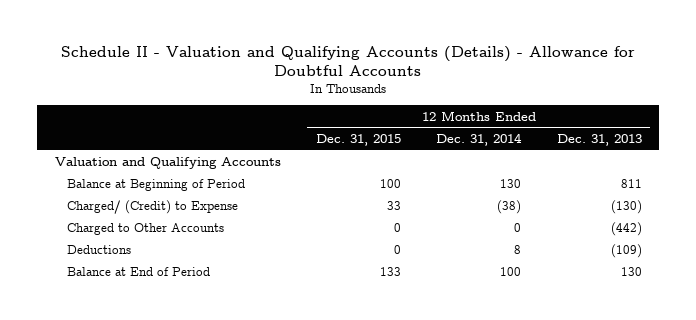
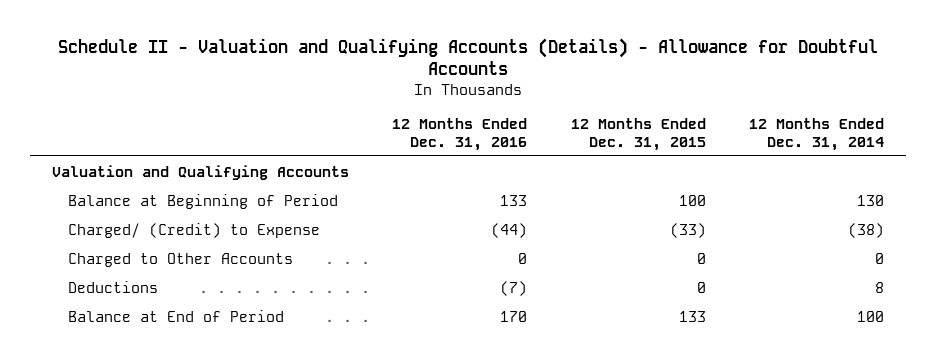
[556,133,642,146] Dec. 31, 2013 -> none
none -> [392,118,528,151] 12 Months Ended Dec. 31, 2016
[387,201,402,211] 33 -> [669,222,706,238] (33)

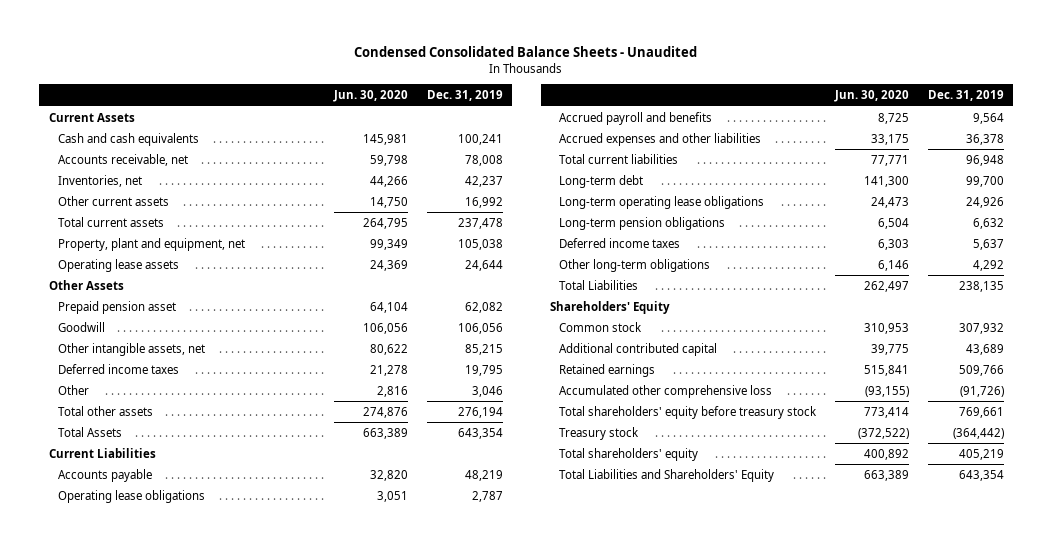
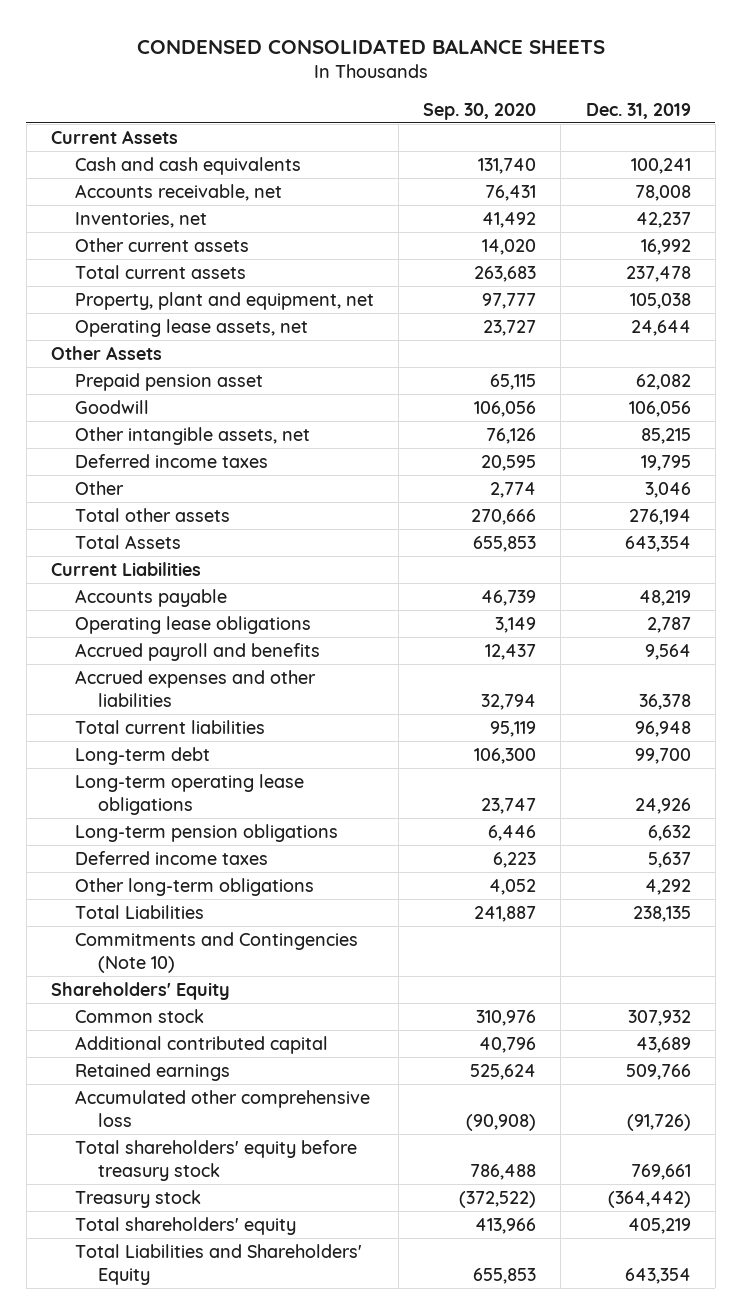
[354,46,698,58] Condensed Consolidated Balance Sheets - Unaudited -> [136,38,605,54] CONDENSED CONSOLIDATED BALANCE SHEETS
[332,90,408,103] Jun. 30, 2020 -> none
none -> [423,102,537,120] Sep. 30, 2020
[57,258,179,272] Operating lease assets -> [74,318,308,337] Operating lease assets, net
none -> [74,931,358,973] Commitments and Contingencies (Note 10)

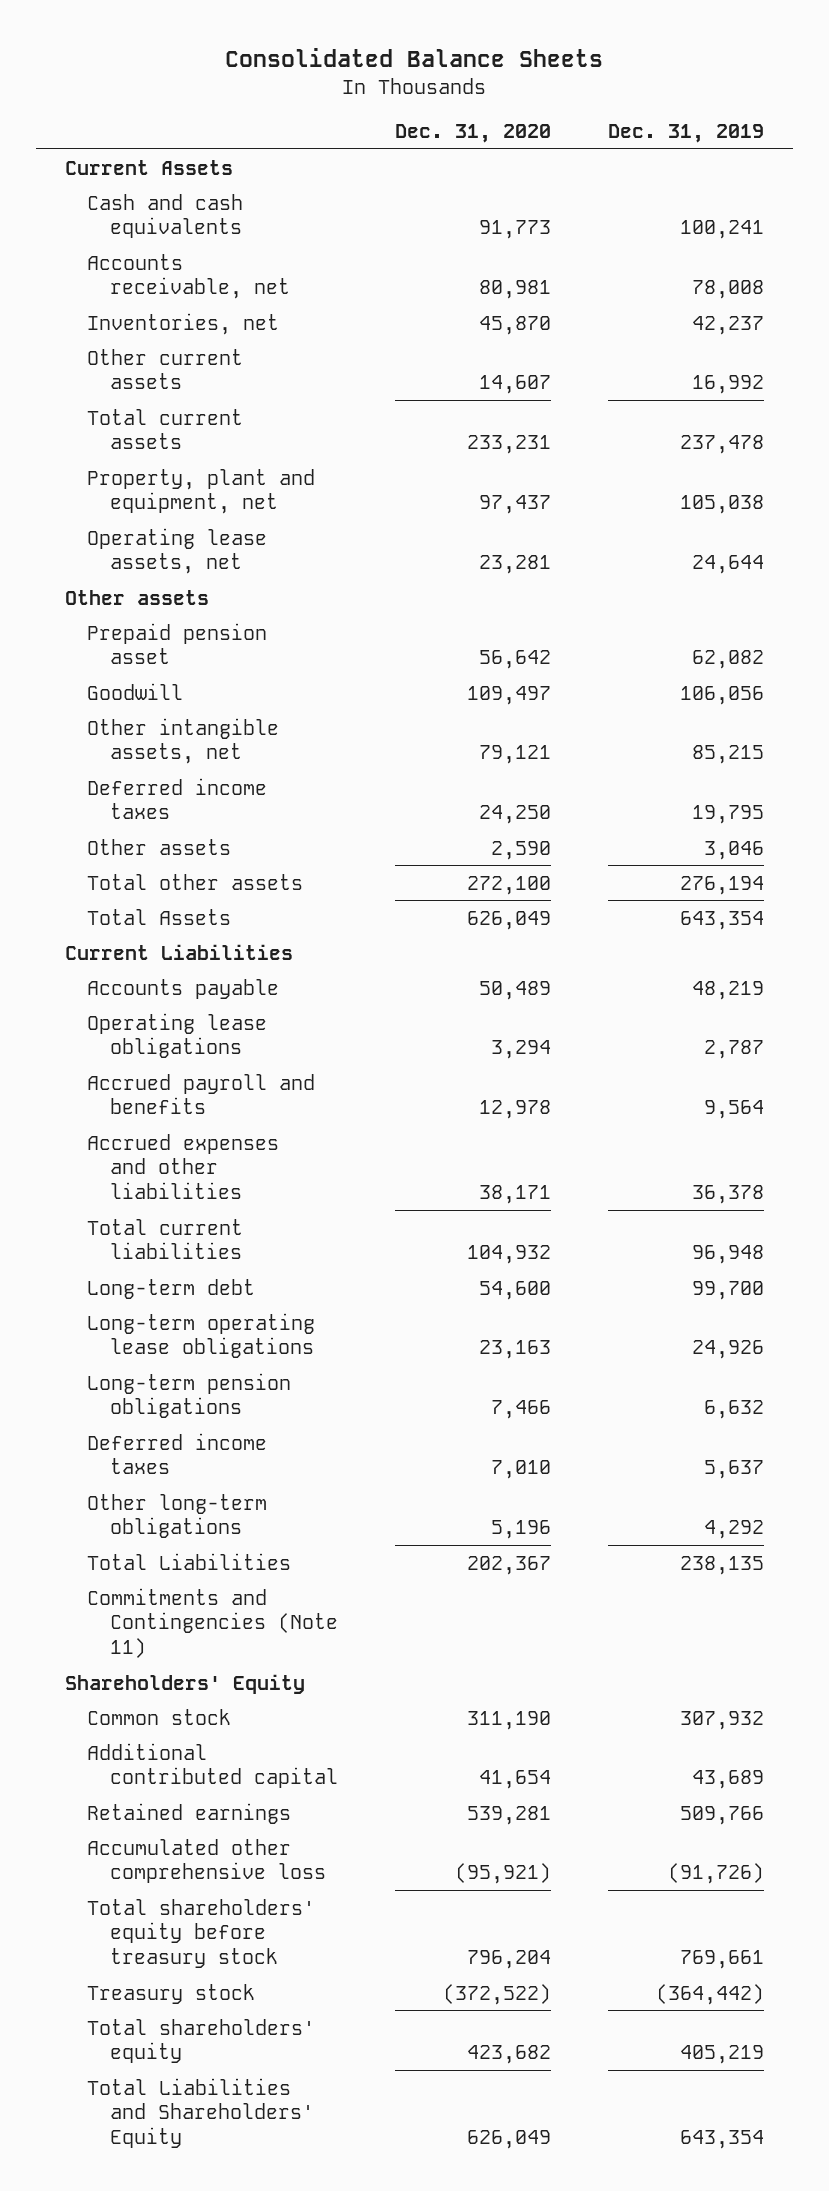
[136,38,605,54] CONDENSED CONSOLIDATED BALANCE SHEETS -> [225,47,604,67] Consolidated Balance Sheets
[423,102,537,120] Sep. 30, 2020 -> none
none -> [395,124,552,144] Dec. 31, 2020
[51,345,163,360] Other Assets -> [64,589,209,605] Other assets
[74,480,124,495] Other -> [87,838,232,855] Other assets
[74,931,358,973] Commitments and Contingencies (Note 10) -> [87,1587,339,1659] Commitments and Contingencies (Note 11)

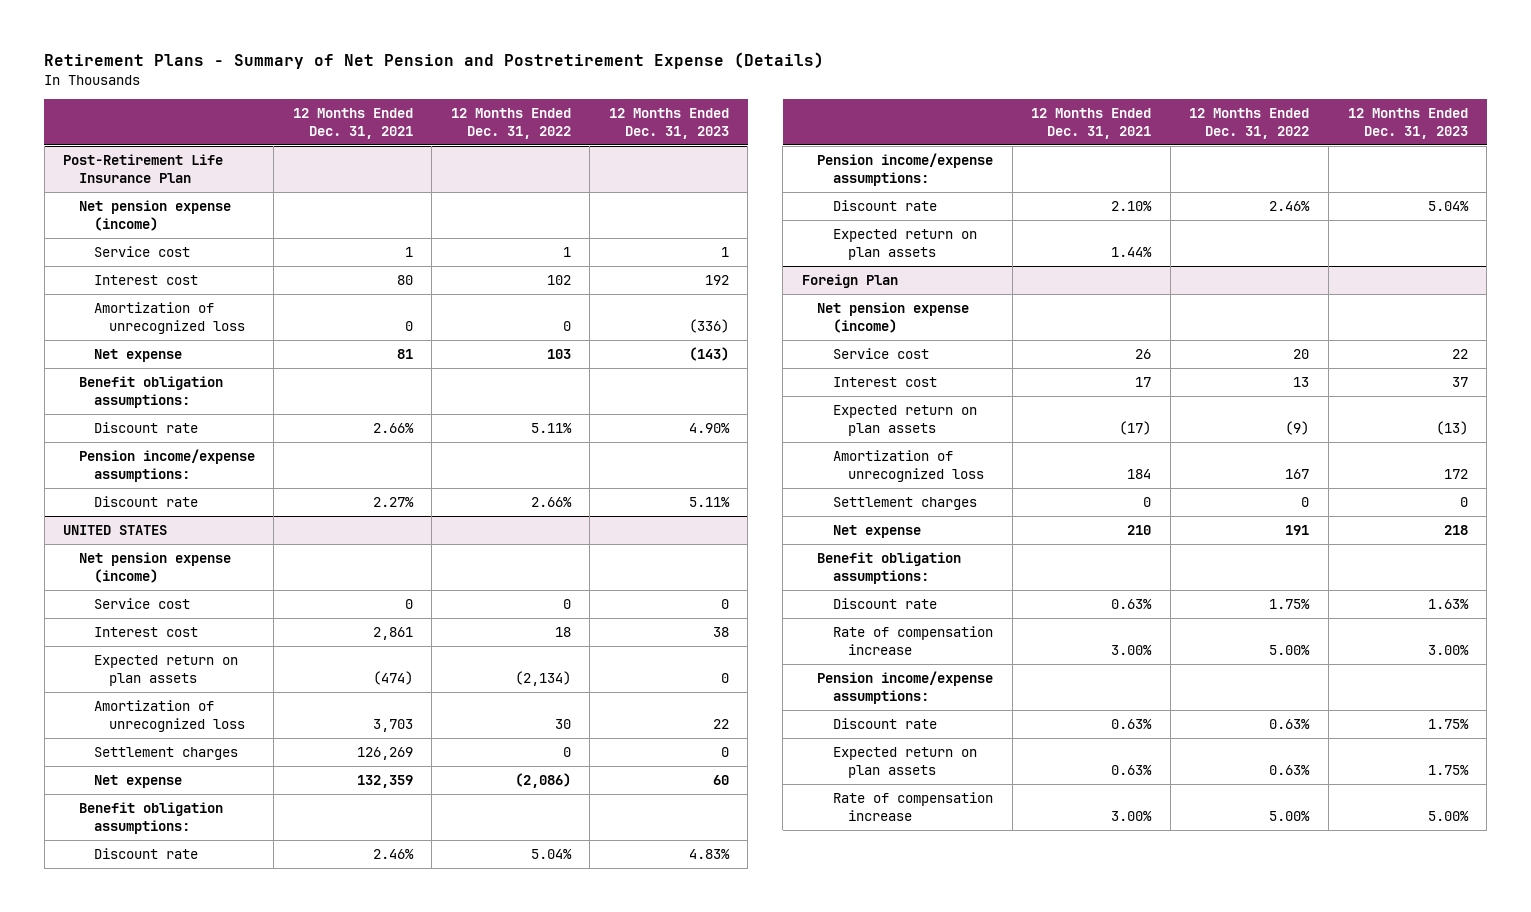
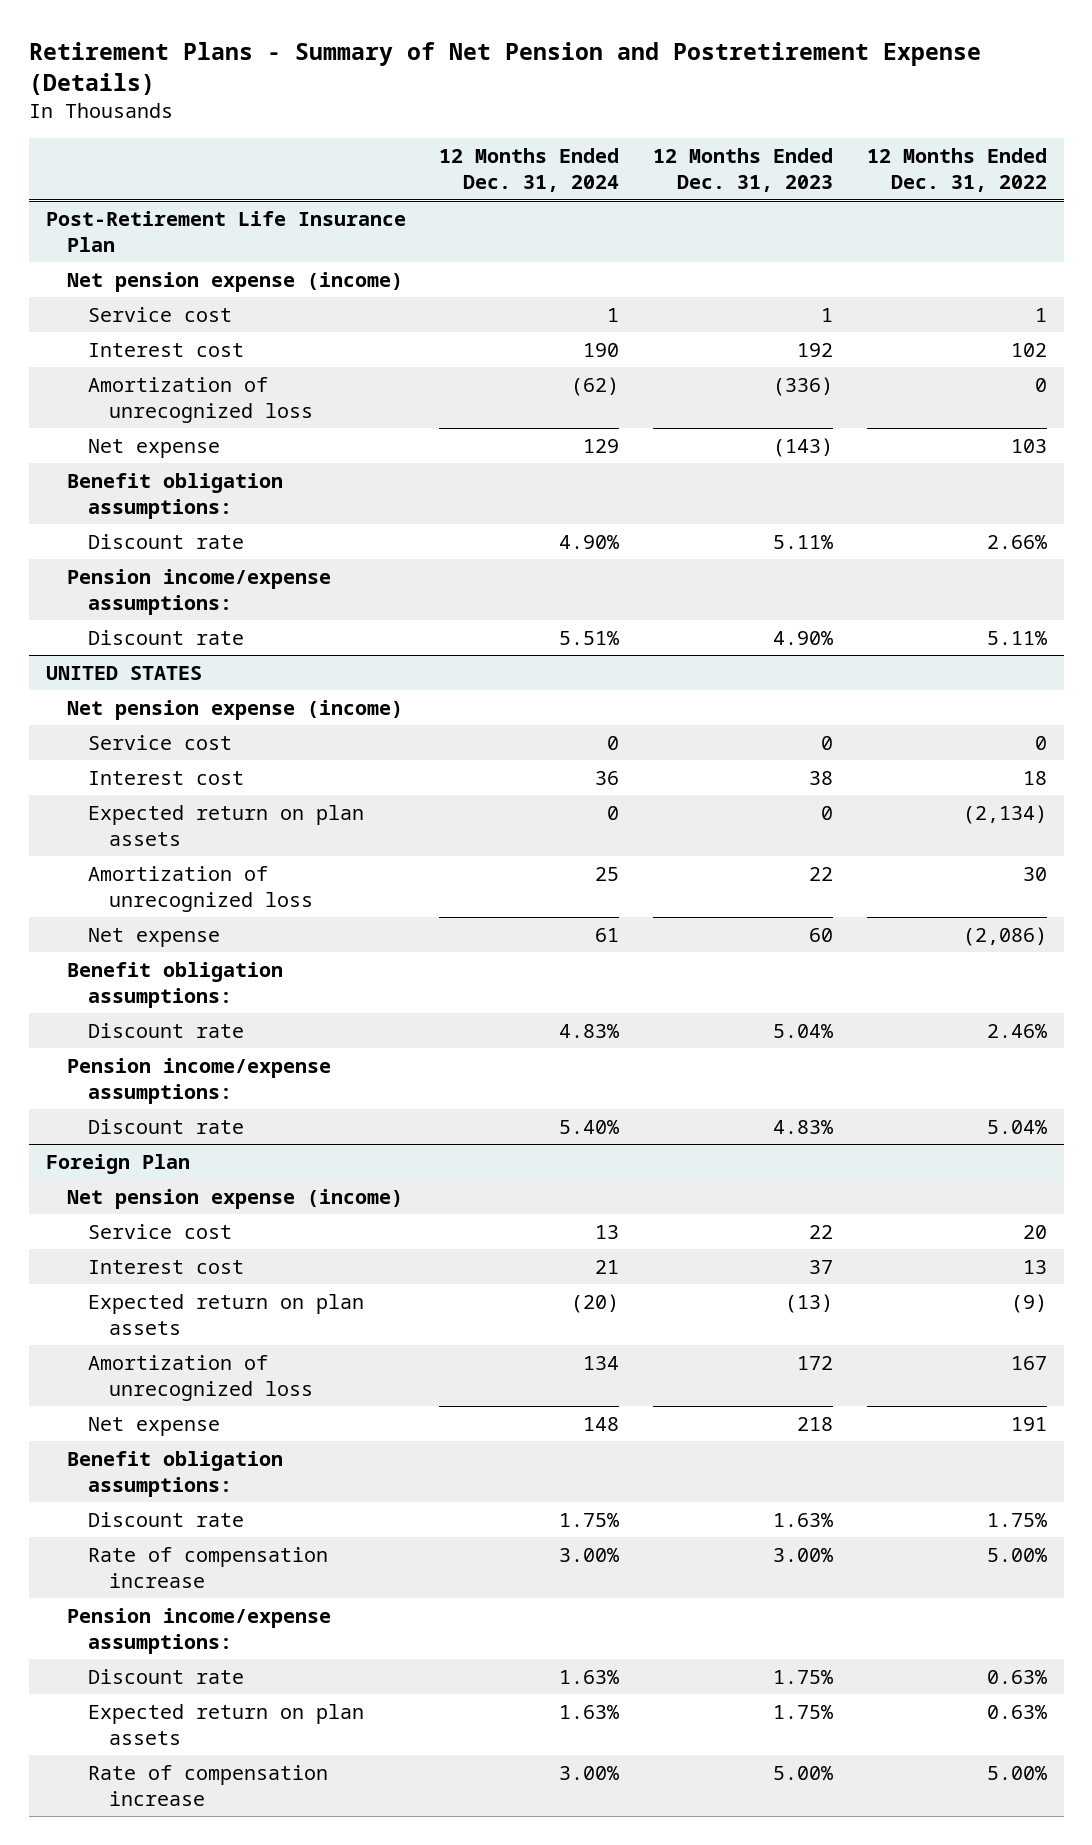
[292,107,413,139] 12 Months Ended Dec. 31, 2021 -> none
none -> [439,148,620,193] 12 Months Ended Dec. 31, 2024
[78,449,255,483] Pension income/expense assumptions: -> [66,568,331,615] Pension income/expense assumptions:
[93,422,198,434] Discount rate -> [87,629,244,645] Discount rate
[93,747,238,761] Settlement charges -> none
[832,229,977,261] Expected return on plan assets -> none
[817,153,994,187] Pension income/expense assumptions: -> [66,1057,331,1104] Pension income/expense assumptions:
[93,848,198,860] Discount rate -> [87,1118,244,1134] Discount rate
[832,497,977,511] Settlement charges -> none

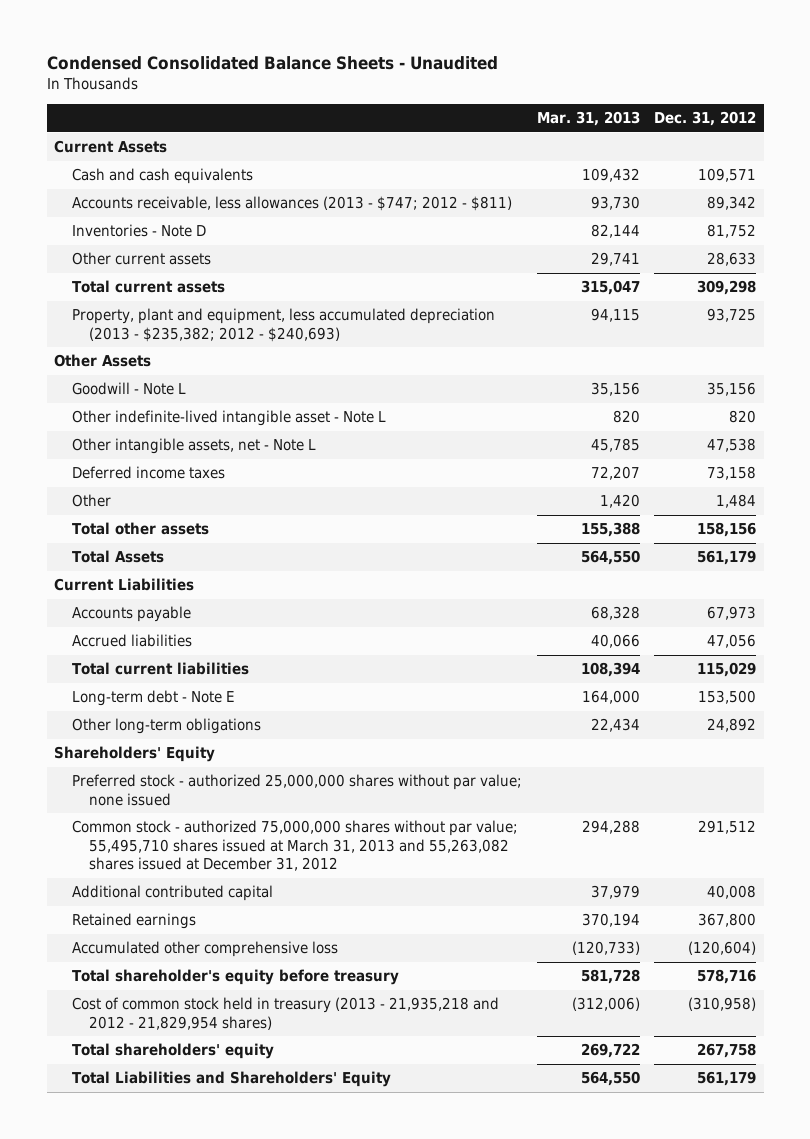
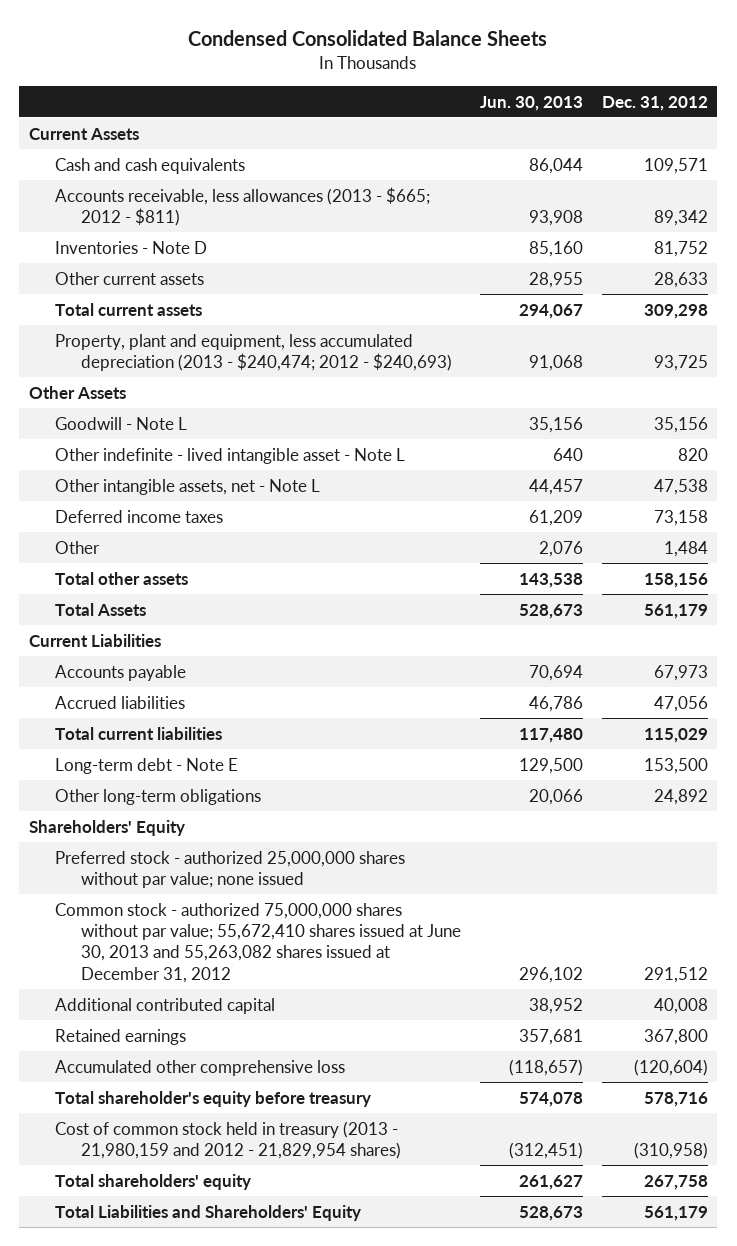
[46,56,498,71] Condensed Consolidated Balance Sheets - Unaudited -> [188,29,548,46] Condensed Consolidated Balance Sheets
[536,110,640,126] Mar. 31, 2013 -> none
none -> [479,95,583,111] Jun. 30, 2013
[71,196,512,212] Accounts receivable, less allowances (2013 - $747; 2012 - $811) -> [54,186,430,226] Accounts receivable, less allowances (2013 - $665; 2012 - $811)
[71,308,495,342] Property, plant and equipment, less accumulated depreciation (2013 - $235,382; 2012 - $240,693) -> [54,333,452,371] Property, plant and equipment, less accumulated depreciation (2013 - $240,474; 2012 - $240,693)
[71,410,386,427] Other indefinite-lived intangible asset - Note L -> [54,447,405,464] Other indefinite - lived intangible asset - Note L
[71,820,518,872] Common stock - authorized 75,000,000 shares without par value; 55,495,710 shares issued at March 31, 2013 and 55,263,082 shares issued at December 31, 2012 -> [54,902,461,983] Common stock - authorized 75,000,000 shares without par value; 55,672,410 shares issued at June 30, 2013 and 55,263,082 shares issued at December 31, 2012
[71,997,499,1030] Cost of common stock held in treasury (2013 - 21,935,218 and 2012 - 21,829,954 shares) -> [54,1120,401,1159] Cost of common stock held in treasury (2013 - 21,980,159 and 2012 - 21,829,954 shares)

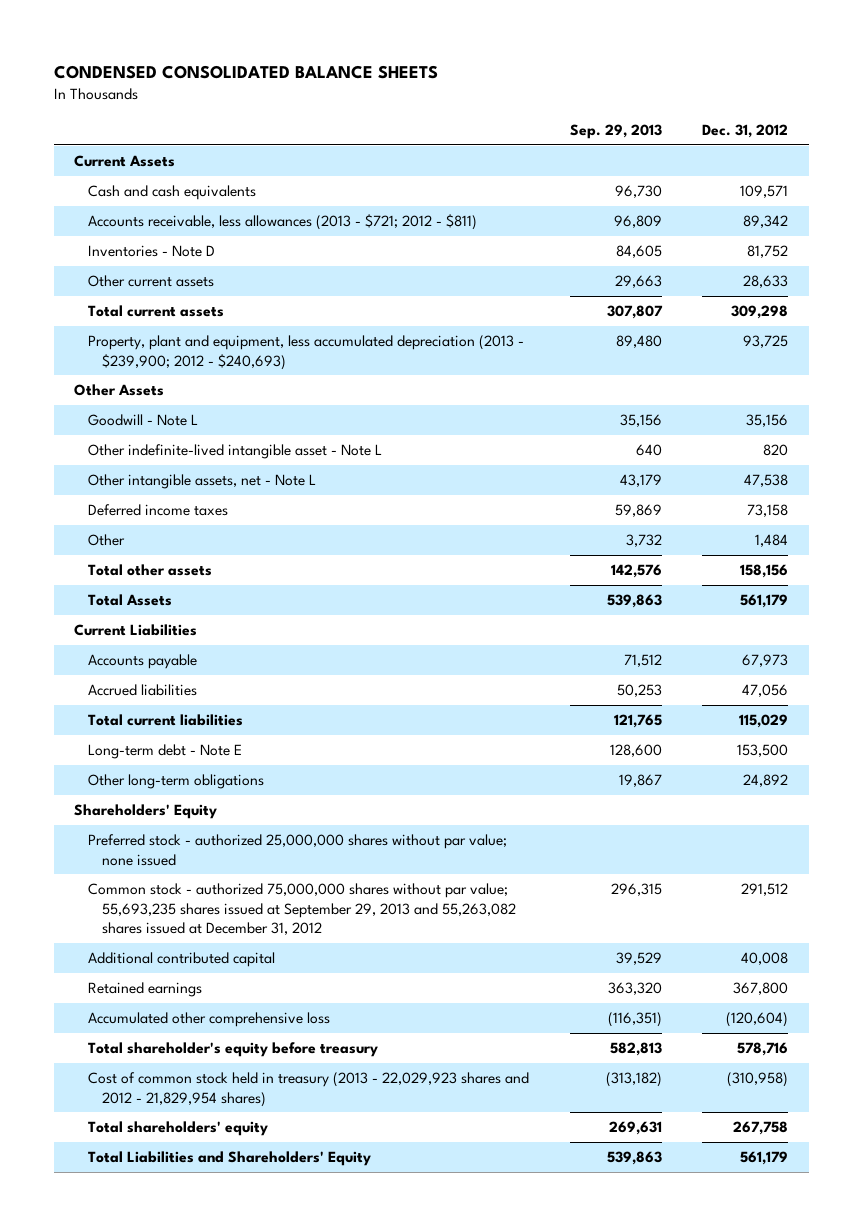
[188,29,548,46] Condensed Consolidated Balance Sheets -> [53,65,438,80] CONDENSED CONSOLIDATED BALANCE SHEETS
[479,95,583,111] Jun. 30, 2013 -> none
none -> [569,123,662,139] Sep. 29, 2013
[54,186,430,226] Accounts receivable, less allowances (2013 - $665; 2012 - $811) -> [87,213,477,230] Accounts receivable, less allowances (2013 - $721; 2012 - $811)
[54,333,452,371] Property, plant and equipment, less accumulated depreciation (2013 - $240,474; 2012 - $240,693) -> [87,334,524,370] Property, plant and equipment, less accumulated depreciation (2013 - $239,900; 2012 - $240,693)
[54,447,405,464] Other indefinite - lived intangible asset - Note L -> [87,443,382,459] Other indefinite-lived intangible asset - Note L
[54,902,461,983] Common stock - authorized 75,000,000 shares without par value; 55,672,410 shares issued at June 30, 2013 and 55,263,082 shares issued at December 31, 2012 -> [87,882,516,936] Common stock - authorized 75,000,000 shares without par value; 55,693,235 shares issued at September 29, 2013 and 55,263,082 shares issued at December 31, 2012
[54,1120,401,1159] Cost of common stock held in treasury (2013 - 21,980,159 and 2012 - 21,829,954 shares) -> [87,1071,529,1107] Cost of common stock held in treasury (2013 - 22,029,923 shares and 2012 - 21,829,954 shares)

